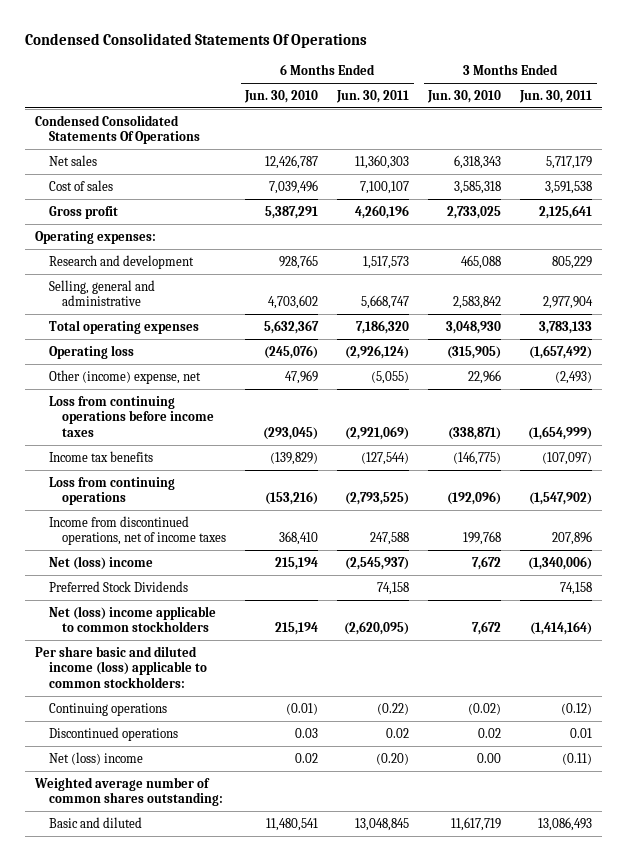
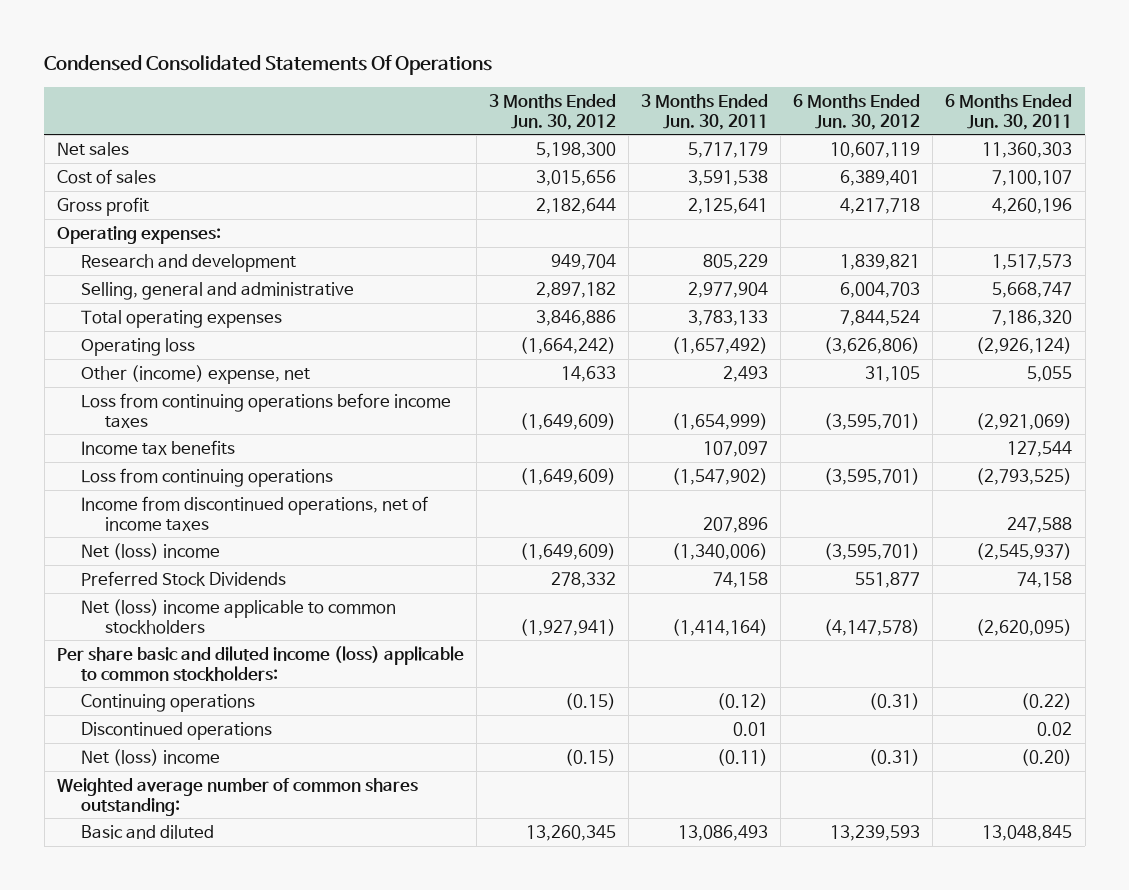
[244,89,319,103] Jun. 30, 2010 -> none
[427,89,502,103] Jun. 30, 2010 -> none
none -> [489,93,617,130] 3 Months Ended Jun. 30, 2012
none -> [793,93,921,130] 6 Months Ended Jun. 30, 2012
[34,114,200,145] Condensed Consolidated Statements Of Operations -> none
[371,370,410,384] (5,055) -> [1027,365,1073,382] 5,055
[555,370,593,384] (2,493) -> [723,365,769,382] 2,493
[361,451,410,465] (127,544) -> [1007,440,1073,457] 127,544
[542,451,593,465] (107,097) -> [703,440,769,457] 107,097

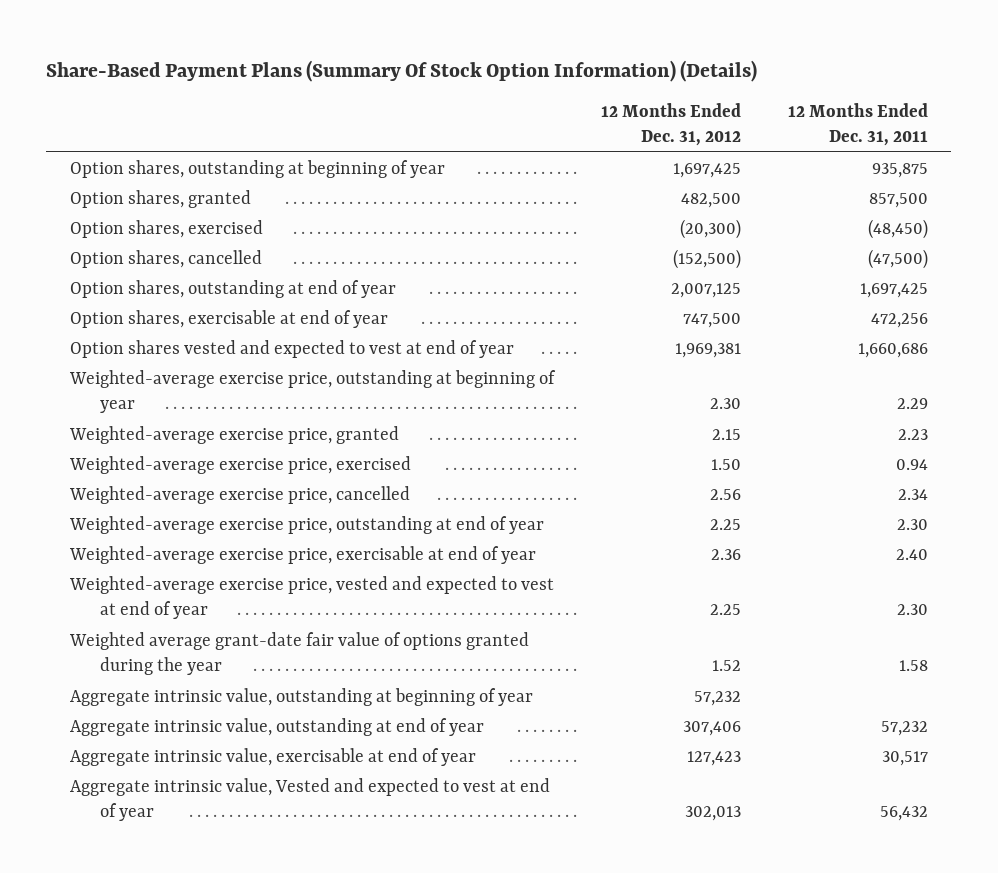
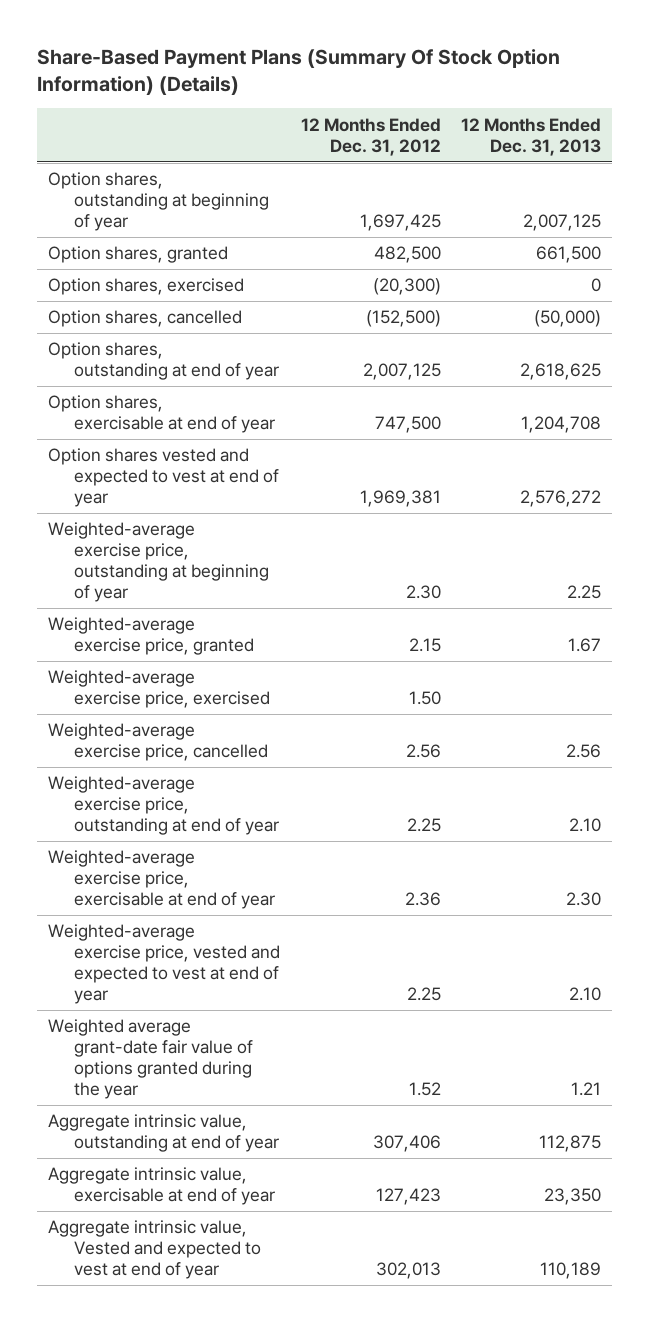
[787,102,928,147] 12 Months Ended Dec. 31, 2011 -> none
none -> [461,117,602,156] 12 Months Ended Dec. 31, 2013
[69,687,533,706] Aggregate intrinsic value, outstanding at beginning of year -> none

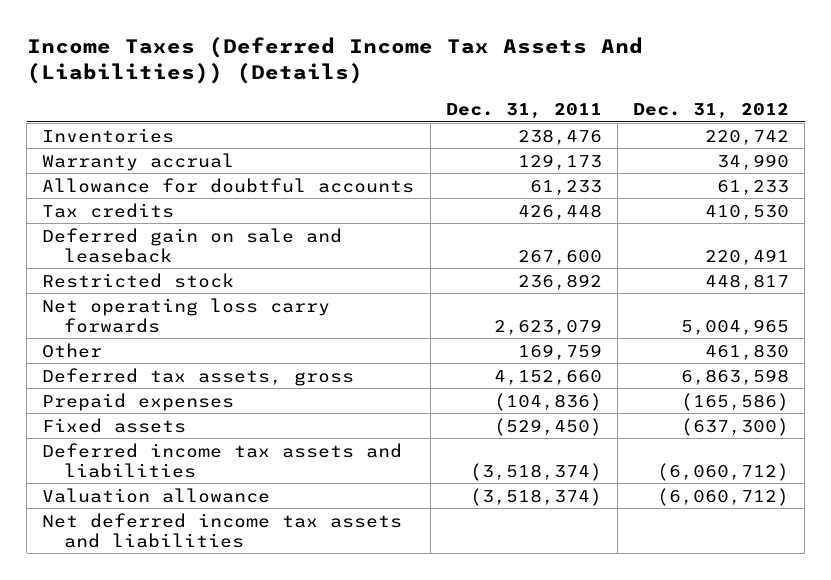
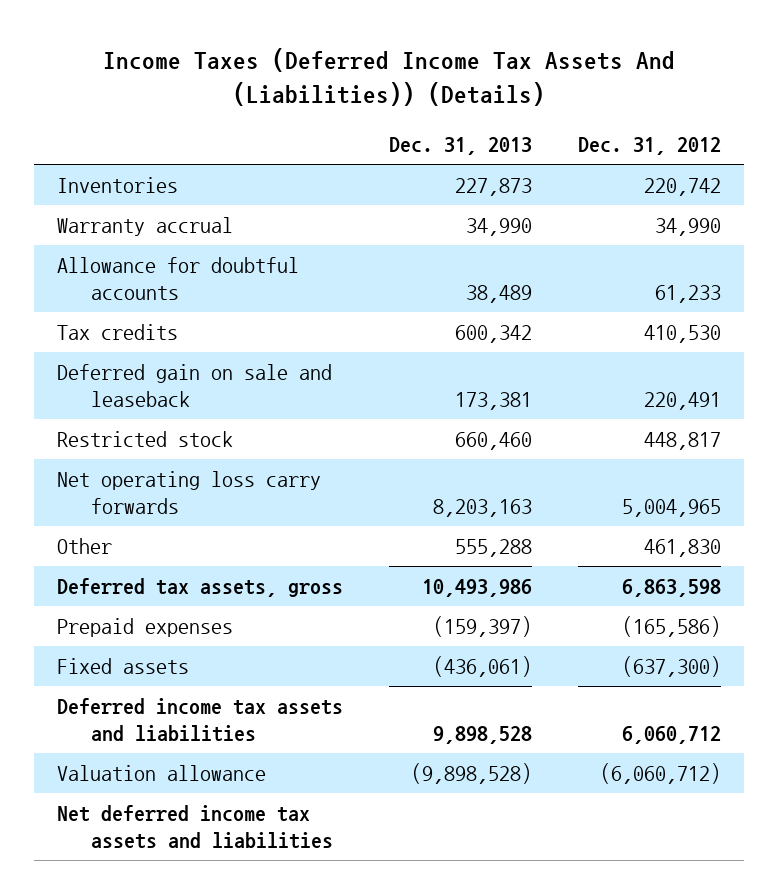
[445,102,602,119] Dec. 31, 2011 -> none
none -> [388,136,532,155] Dec. 31, 2013
[656,462,789,481] (6,060,712) -> [622,726,722,745] 6,060,712

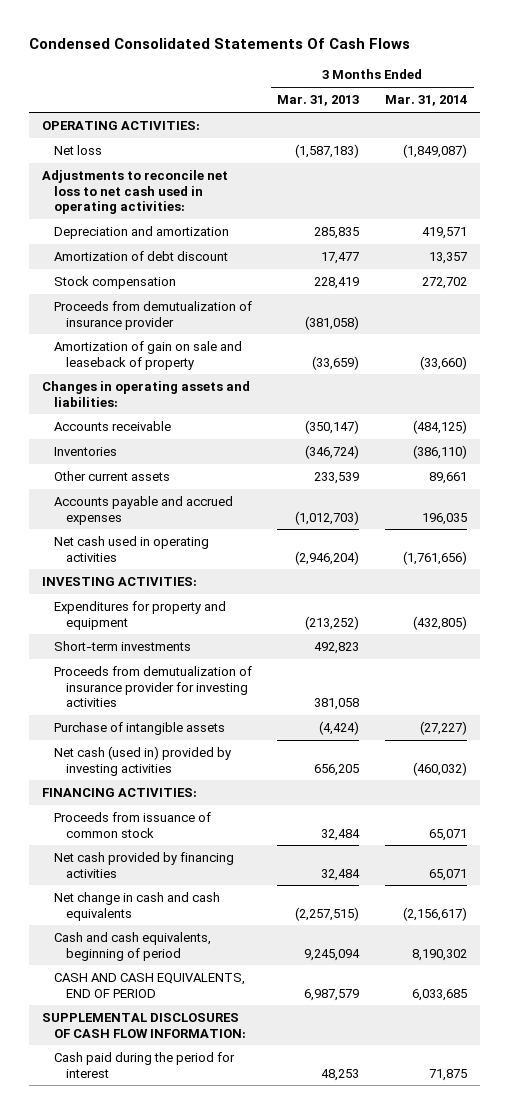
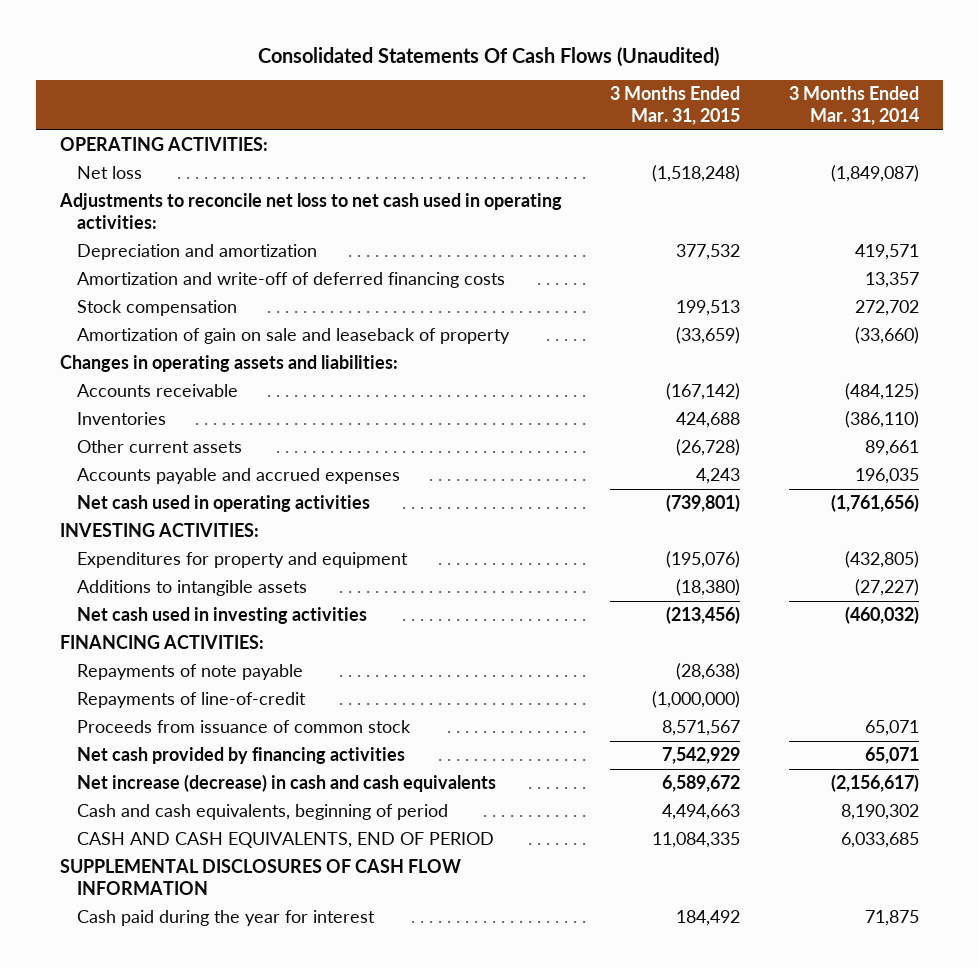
[28,38,410,50] Condensed Consolidated Statements Of Cash Flows -> [258,46,720,67] Consolidated Statements Of Cash Flows (Unaudited)
[277,95,360,107] Mar. 31, 2013 -> none
none -> [610,86,741,125] 3 Months Ended Mar. 31, 2015
[53,251,228,262] Amortization of debt discount -> [76,272,505,289] Amortization and write-off of deferred financing costs
[53,301,252,330] Proceeds from demutualization of insurance provider -> none
[53,641,191,652] Short-term investments -> none
[53,666,252,708] Proceeds from demutualization of insurance provider for investing activities -> none
[53,722,225,736] Purchase of intangible assets -> [76,580,307,597] Additions to intangible assets
[53,746,231,776] Net cash (used in) provided by investing activities -> [76,607,367,625] Net cash used in investing activities
none -> [76,664,303,681] Repayments of note payable
none -> [76,692,306,709] Repayments of line-of-credit
[53,892,220,921] Net change in cash and cash equivalents -> [76,774,496,793] Net increase (decrease) in cash and cash equivalents
[41,1013,246,1038] SUPPLEMENTAL DISCLOSURES OF CASH FLOW INFORMATION: -> [60,859,462,895] SUPPLEMENTAL DISCLOSURES OF CASH FLOW INFORMATION
[53,1052,235,1078] Cash paid during the period for interest -> [76,910,375,927] Cash paid during the year for interest

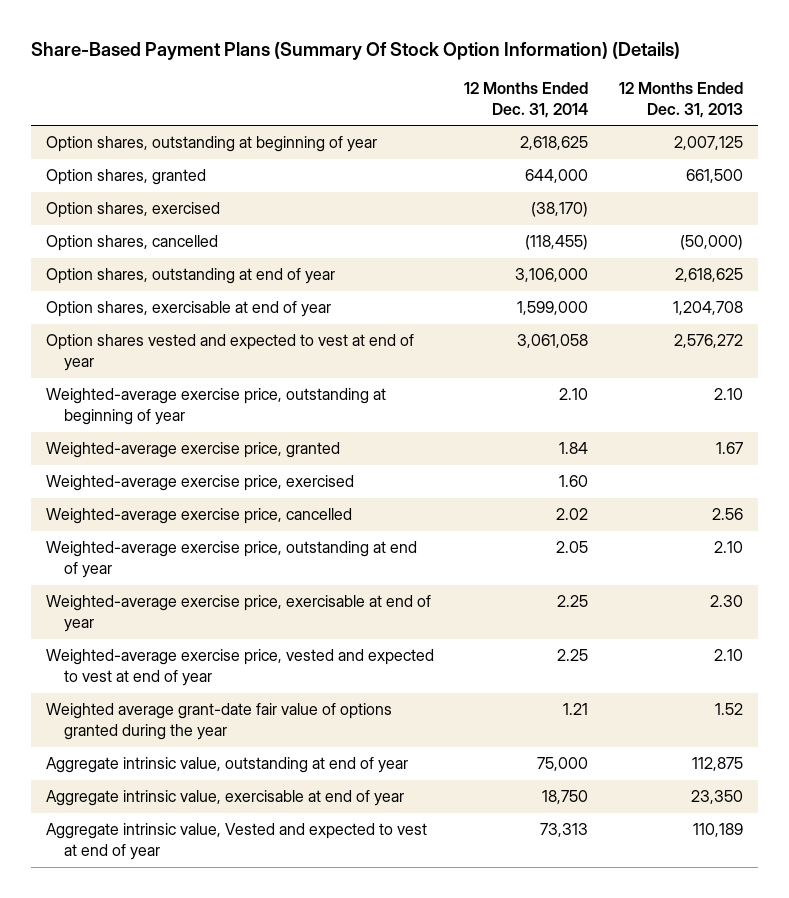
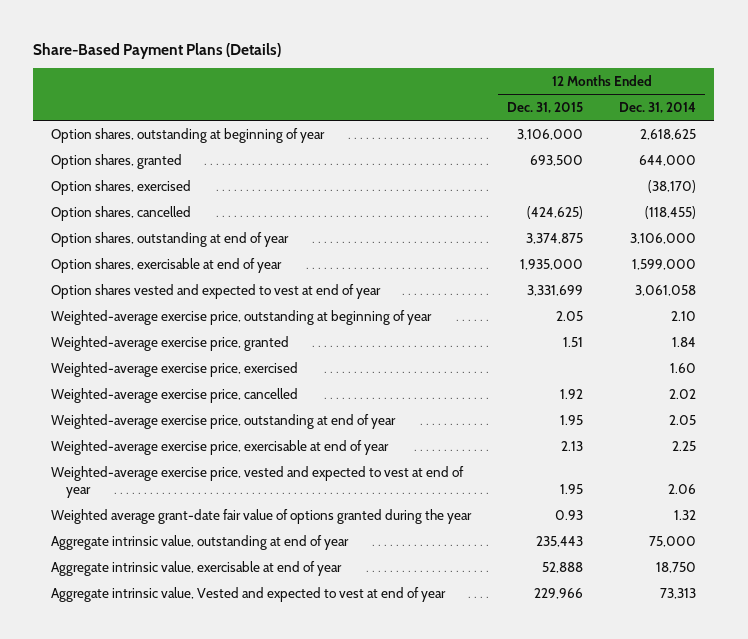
[30,41,680,60] Share-Based Payment Plans (Summary Of Stock Option Information) (Details) -> [33,42,282,59] Share-Based Payment Plans (Details)
[618,82,743,118] 12 Months Ended Dec. 31, 2013 -> none
none -> [507,101,584,113] Dec. 31, 2015
[557,649,589,662] 2.25 -> [668,483,697,494] 2.06
[563,703,589,716] 1.21 -> [674,509,697,520] 1.32

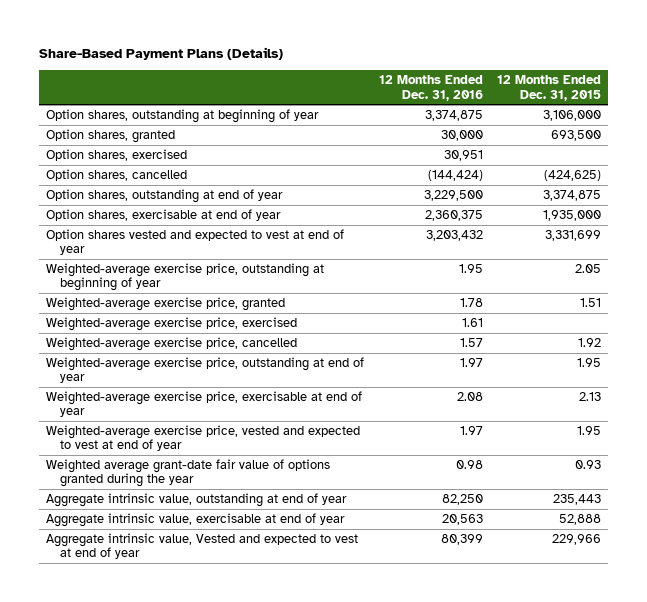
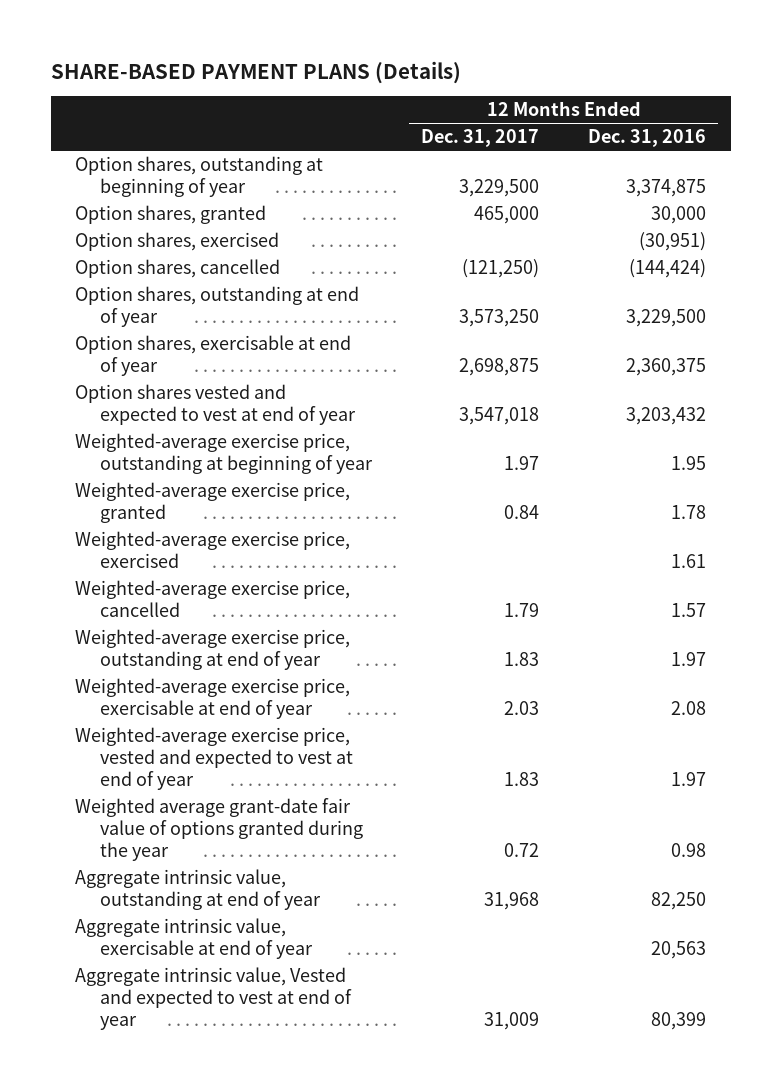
[38,46,283,60] Share-Based Payment Plans (Details) -> [50,60,461,84] SHARE-BASED PAYMENT PLANS (Details)
[496,75,601,101] 12 Months Ended Dec. 31, 2015 -> none
none -> [421,129,540,148] Dec. 31, 2017
[443,150,483,162] 30,951 -> [639,231,707,251] (30,951)

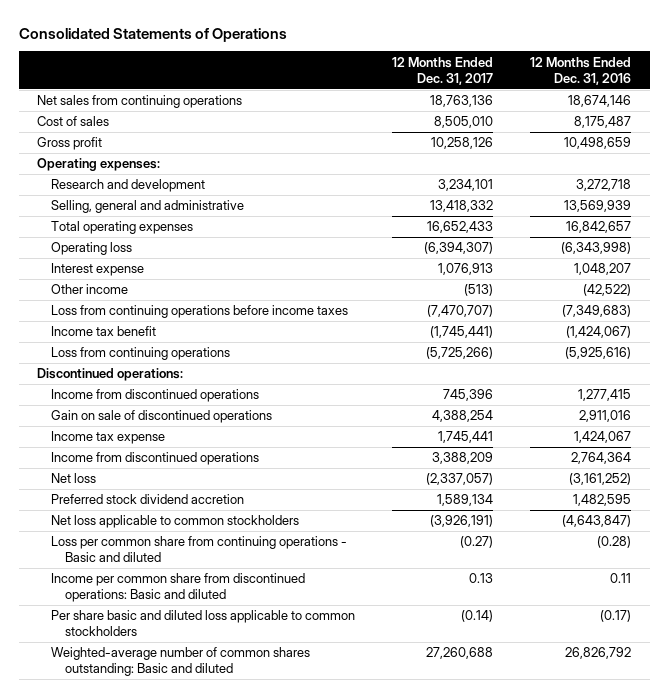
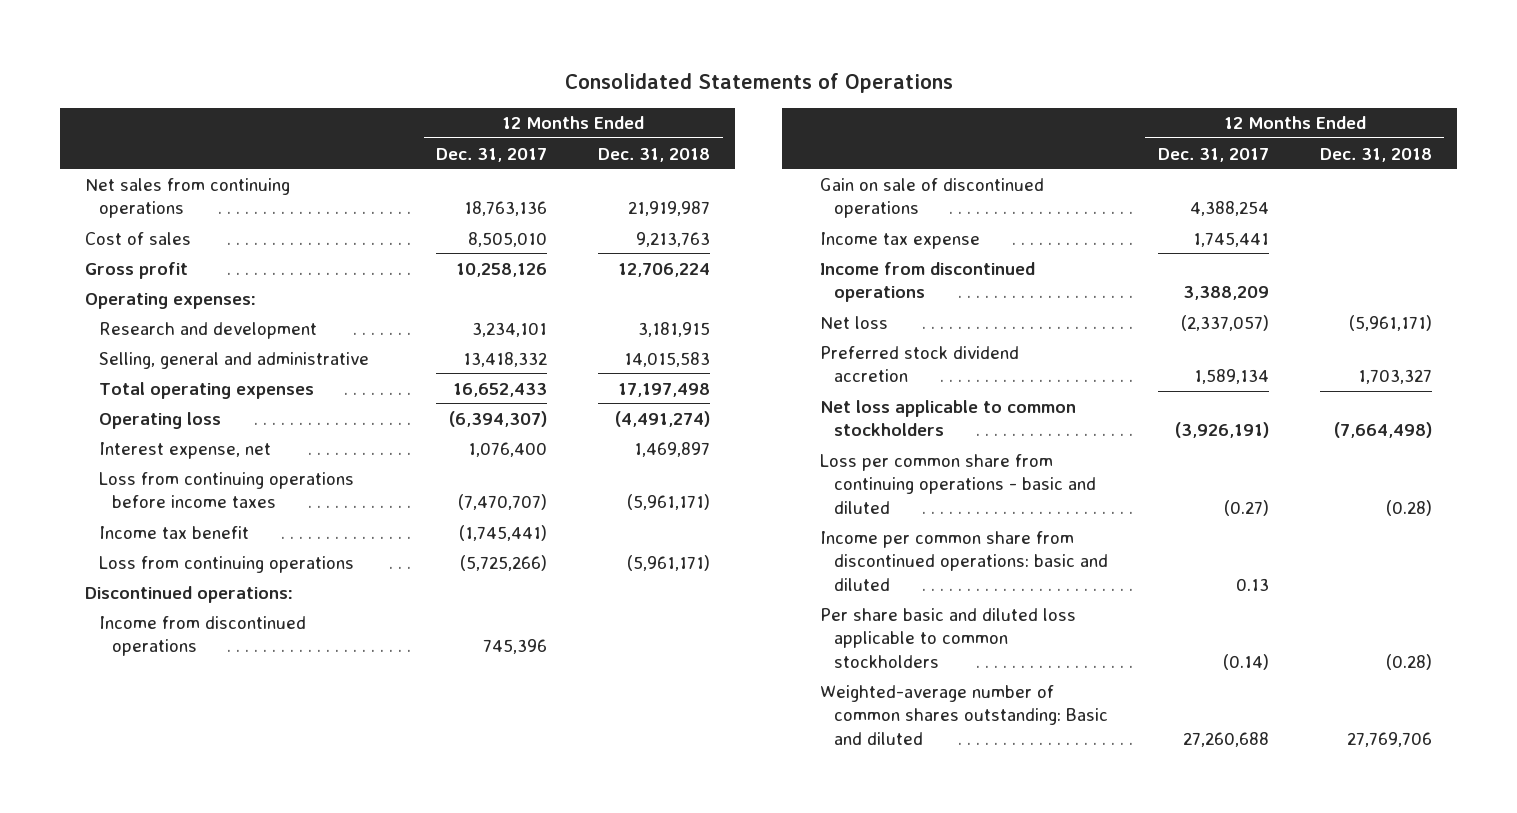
[530,56,632,85] 12 Months Ended Dec. 31, 2016 -> none
none -> [597,147,710,162] Dec. 31, 2018
[51,284,129,295] Other income -> none
[51,263,145,277] Interest expense -> [98,441,271,459] Interest expense, net
[438,263,494,276] 1,076,913 -> [468,441,548,457] 1,076,400
[51,536,348,563] Loss per common share from continuing operations - Basic and diluted -> [820,453,1096,514] Loss per common share from continuing operations - basic and diluted
[51,573,306,603] Income per common share from discontinued operations: Basic and diluted -> [820,530,1108,591] Income per common share from discontinued operations: basic and diluted

